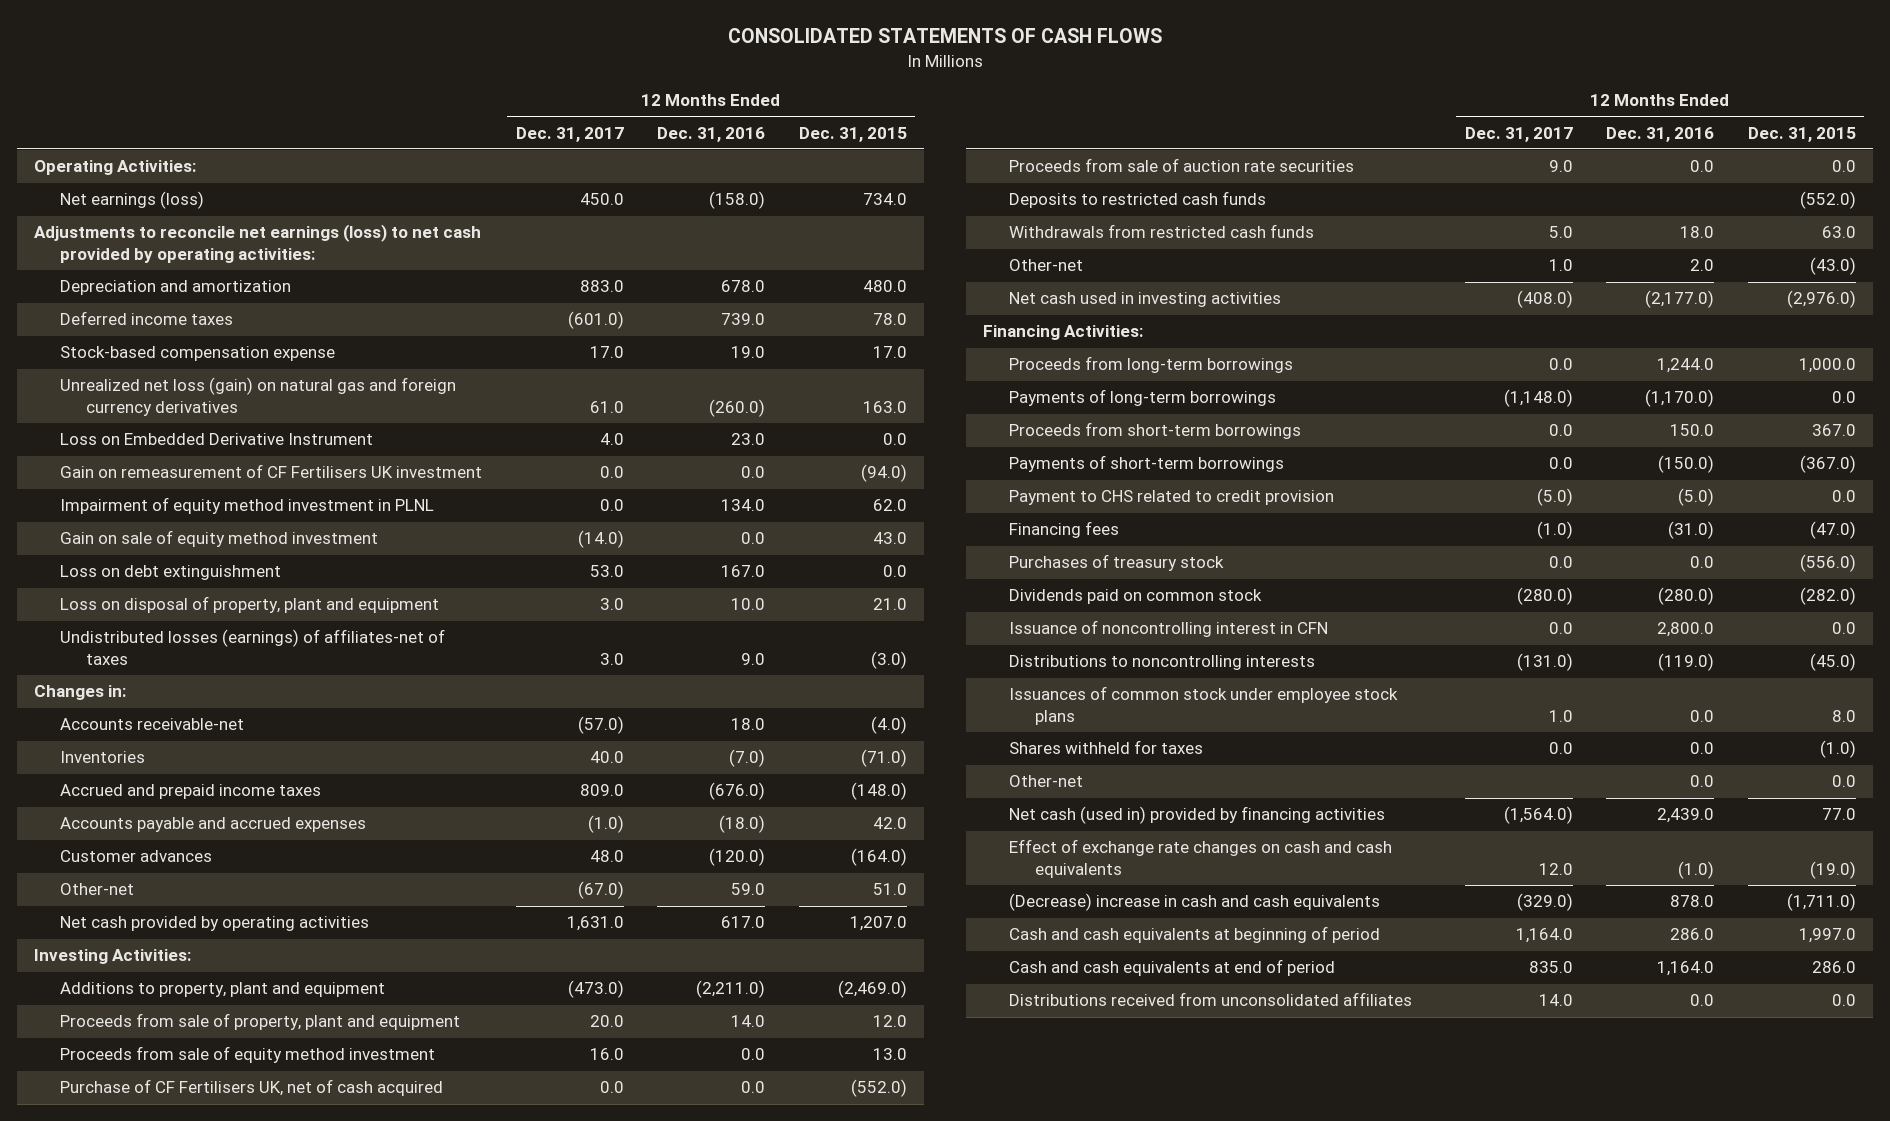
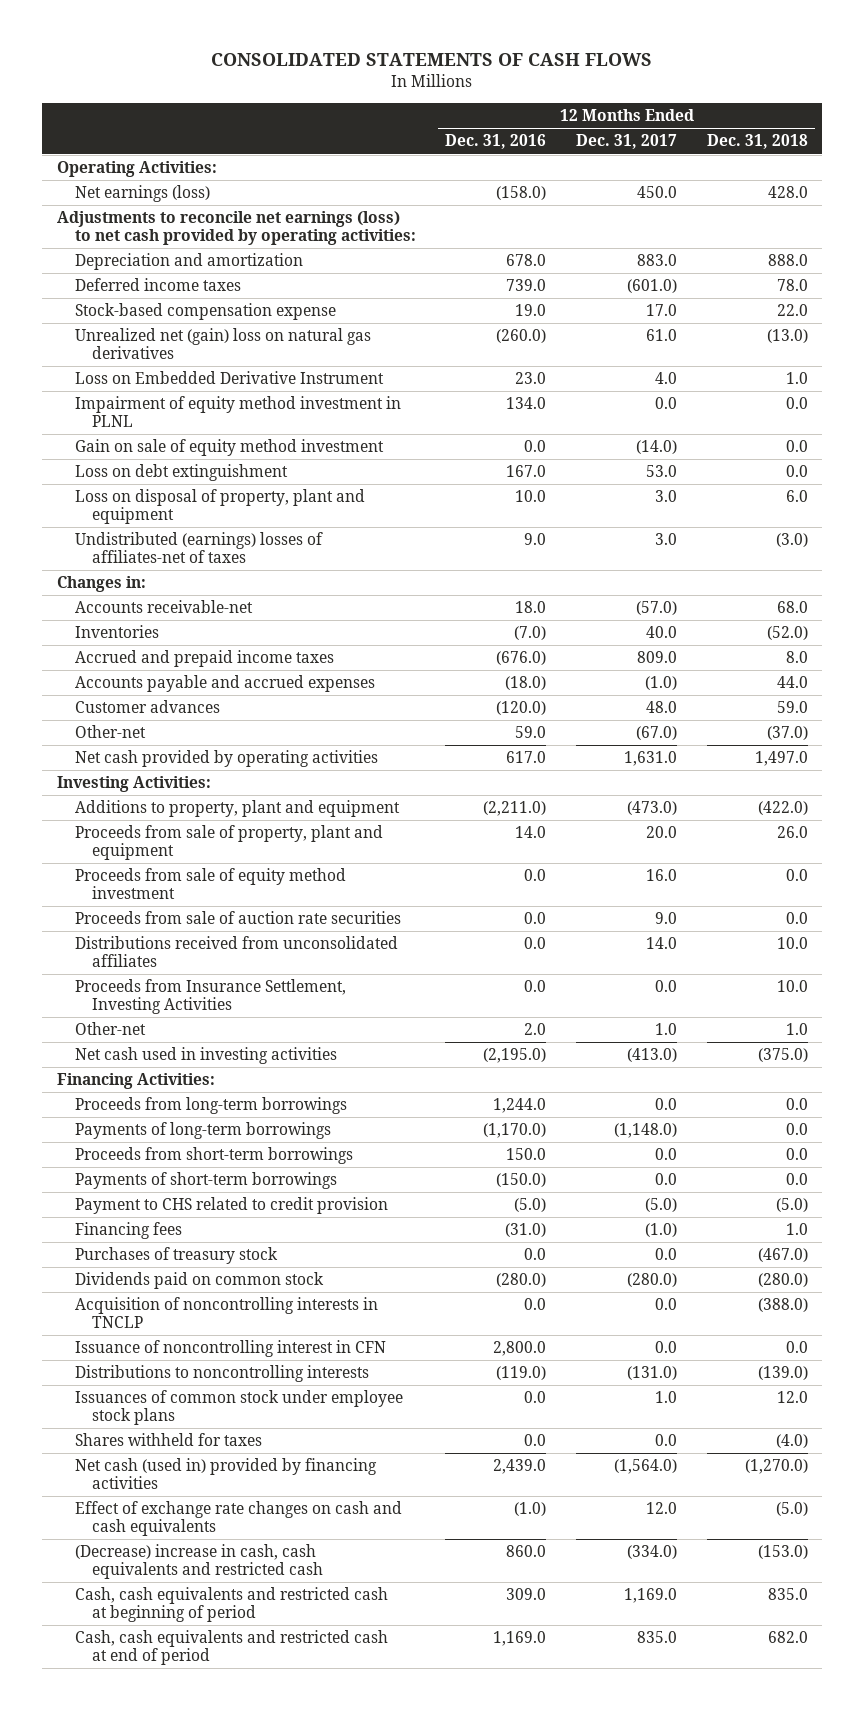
[798,126,907,142] Dec. 31, 2015 -> none
none -> [706,134,808,150] Dec. 31, 2018
[59,377,456,416] Unrealized net loss (gain) on natural gas and foreign currency derivatives -> [74,328,371,360] Unrealized net (gain) loss on natural gas derivatives
[59,464,482,479] Gain on remeasurement of CF Fertilisers UK investment -> none
[59,629,445,665] Undistributed losses (earnings) of affiliates-net of taxes -> [74,532,323,564] Undistributed (earnings) losses of affiliates-net of taxes
[59,1079,443,1097] Purchase of CF Fertilisers UK, net of cash acquired -> none
[1009,191,1267,209] Deposits to restricted cash funds -> none
[1009,224,1315,239] Withdrawals from restricted cash funds -> none
[1009,992,1413,1007] Distributions received from unconsolidated affiliates -> [74,936,398,968] Distributions received from unconsolidated affiliates
none -> [74,979,346,1015] Proceeds from Insurance Settlement, Investing Activities
[1516,290,1573,309] (408.0) -> [627,1048,678,1063] (413.0)
[1645,290,1715,309] (2,177.0) -> [483,1048,547,1064] (2,195.0)
none -> [74,1297,378,1329] Acquisition of noncontrolling interests in TNCLP
[1009,775,1084,788] Other-net -> none
[1009,893,1381,912] (Decrease) increase in cash and cash equivalents -> [74,1544,324,1580] (Decrease) increase in cash, cash equivalents and restricted cash
[1516,893,1573,912] (329.0) -> [627,1545,678,1560] (334.0)
[1670,895,1715,908] 878.0 -> [506,1545,547,1558] 860.0
[1009,926,1381,944] Cash and cash equivalents at beginning of period -> [74,1587,388,1623] Cash, cash equivalents and restricted cash at beginning of period
[1515,928,1573,944] 1,164.0 -> [624,1588,678,1604] 1,169.0
[1670,928,1715,941] 286.0 -> [506,1588,547,1601] 309.0
[1009,959,1336,977] Cash and cash equivalents at end of period -> [74,1630,388,1666] Cash, cash equivalents and restricted cash at end of period
[1657,961,1715,977] 1,164.0 -> [493,1631,547,1647] 1,169.0

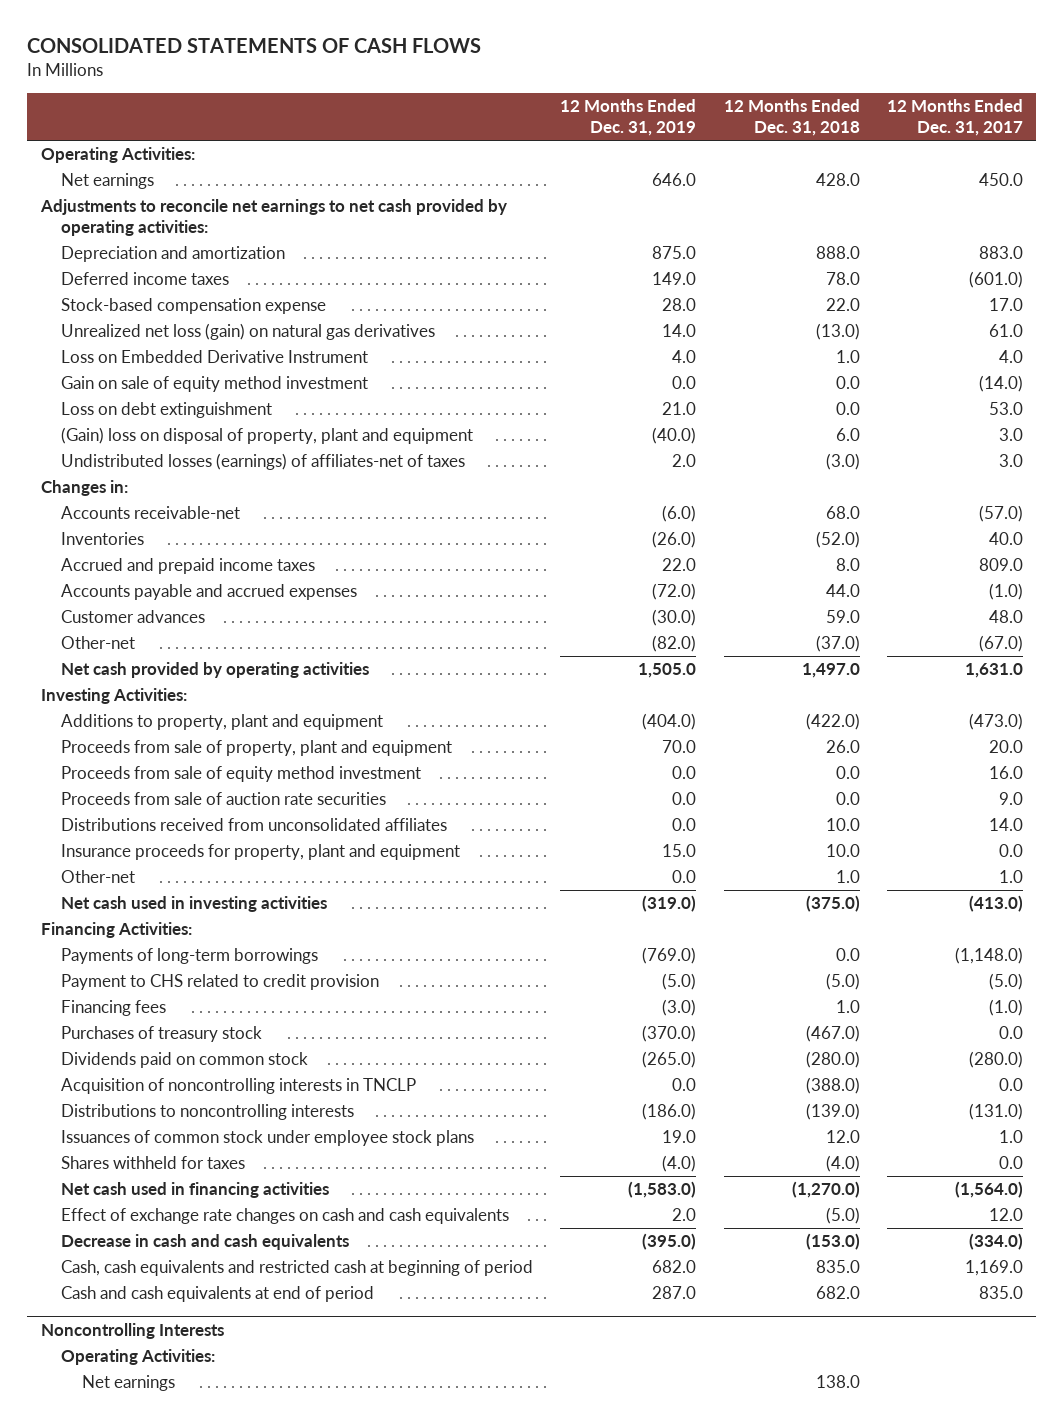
[445,134,547,150] Dec. 31, 2016 -> none
none -> [560,99,697,136] 12 Months Ended Dec. 31, 2019
[74,185,210,203] Net earnings (loss) -> [61,173,155,190] Net earnings
[57,211,416,246] Adjustments to reconcile net earnings (loss) to net cash provided by operating activities: -> [39,199,507,237] Adjustments to reconcile net earnings to net cash provided by operating activities:
[74,328,371,360] Unrealized net (gain) loss on natural gas derivatives -> [61,323,436,341] Unrealized net loss (gain) on natural gas derivatives
[74,396,401,428] Impairment of equity method investment in PLNL -> none
[74,489,365,525] Loss on disposal of property, plant and equipment -> [61,427,474,445] (Gain) loss on disposal of property, plant and equipment
[74,532,323,564] Undistributed (earnings) losses of affiliates-net of taxes -> [61,453,466,471] Undistributed losses (earnings) of affiliates-net of taxes
[74,979,346,1015] Proceeds from Insurance Settlement, Investing Activities -> [61,844,461,861] Insurance proceeds for property, plant and equipment
[74,1097,347,1115] Proceeds from long-term borrowings -> none
[74,1147,353,1165] Proceeds from short-term borrowings -> none
[74,1172,337,1190] Payments of short-term borrowings -> none
[74,1340,386,1358] Issuance of noncontrolling interest in CFN -> none
[74,1458,377,1490] Net cash (used in) provided by financing activities -> [61,1182,330,1199] Net cash used in financing activities
[74,1544,324,1580] (Decrease) increase in cash, cash equivalents and restricted cash -> [61,1234,350,1251] Decrease in cash and cash equivalents
[74,1630,388,1666] Cash, cash equivalents and restricted cash at end of period -> [61,1286,375,1303] Cash and cash equivalents at end of period
none -> [40,1322,224,1339] Noncontrolling Interests
none -> [61,1349,216,1366] Operating Activities:
none -> [81,1375,175,1392] Net earnings

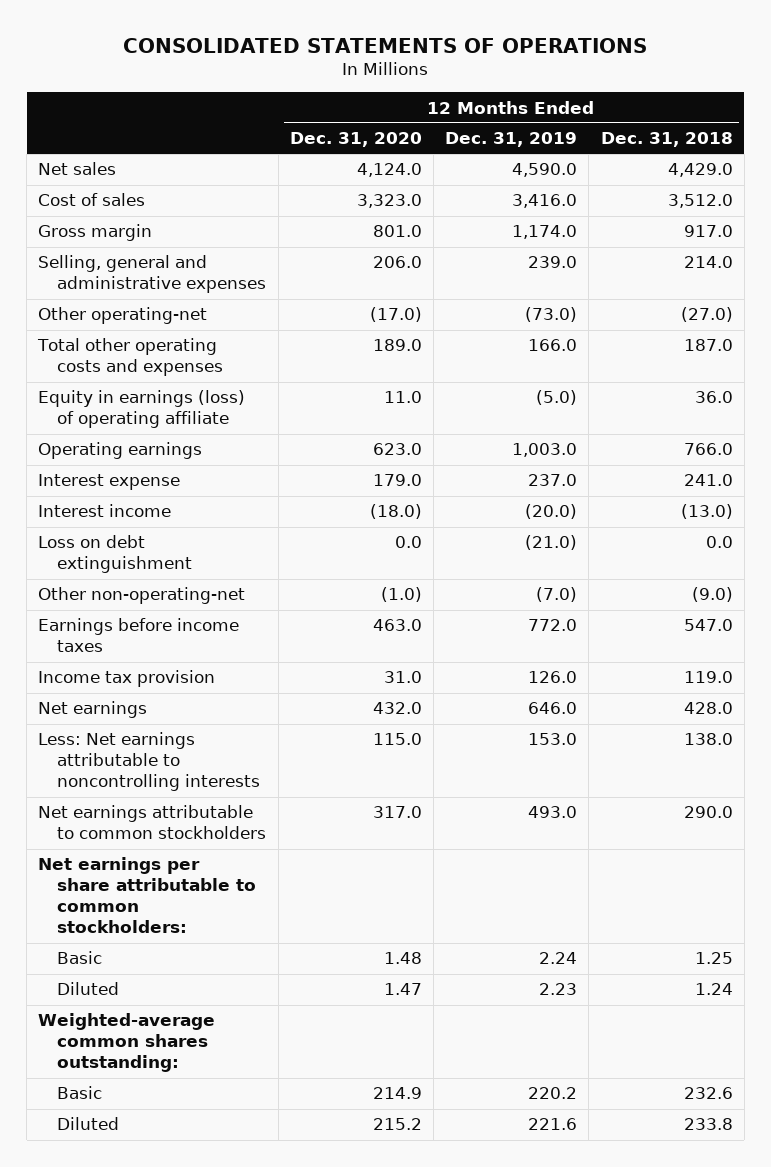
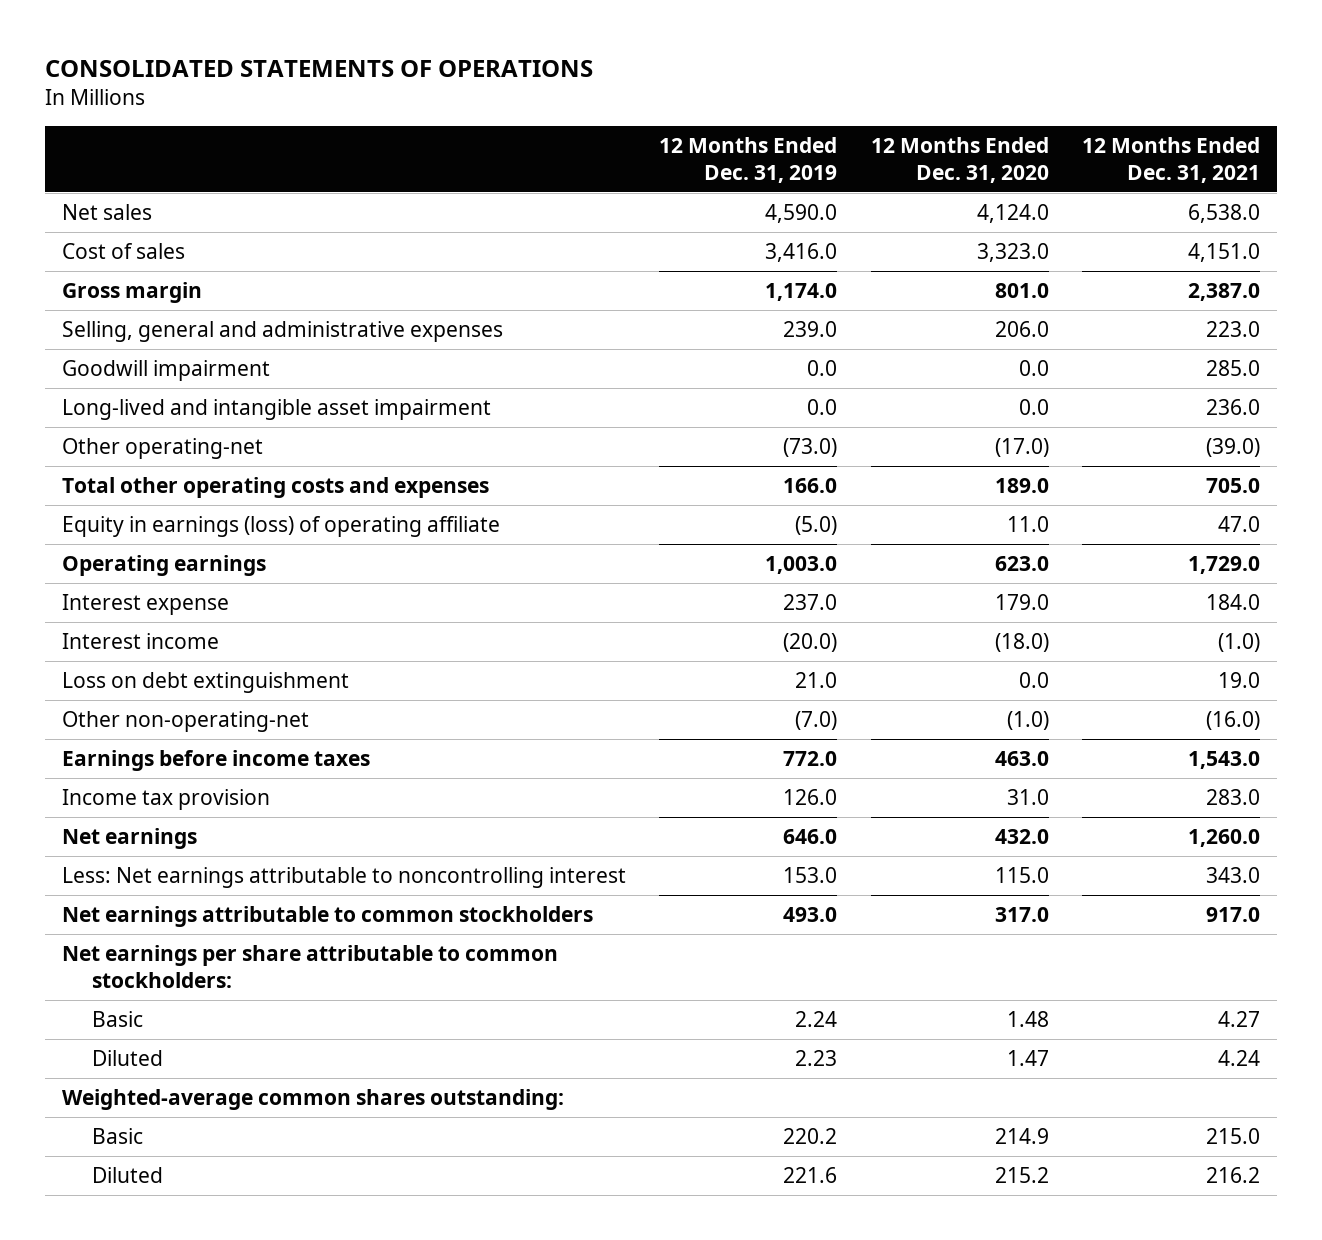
[600,132,733,148] Dec. 31, 2018 -> none
none -> [1082,137,1261,183] 12 Months Ended Dec. 31, 2021
none -> [61,360,270,382] Goodwill impairment
none -> [61,399,491,421] Long-lived and intangible asset impairment
[525,535,578,551] (21.0) -> [795,672,838,689] 21.0
[38,732,261,792] Less: Net earnings attributable to noncontrolling interests -> [61,867,626,889] Less: Net earnings attributable to noncontrolling interest

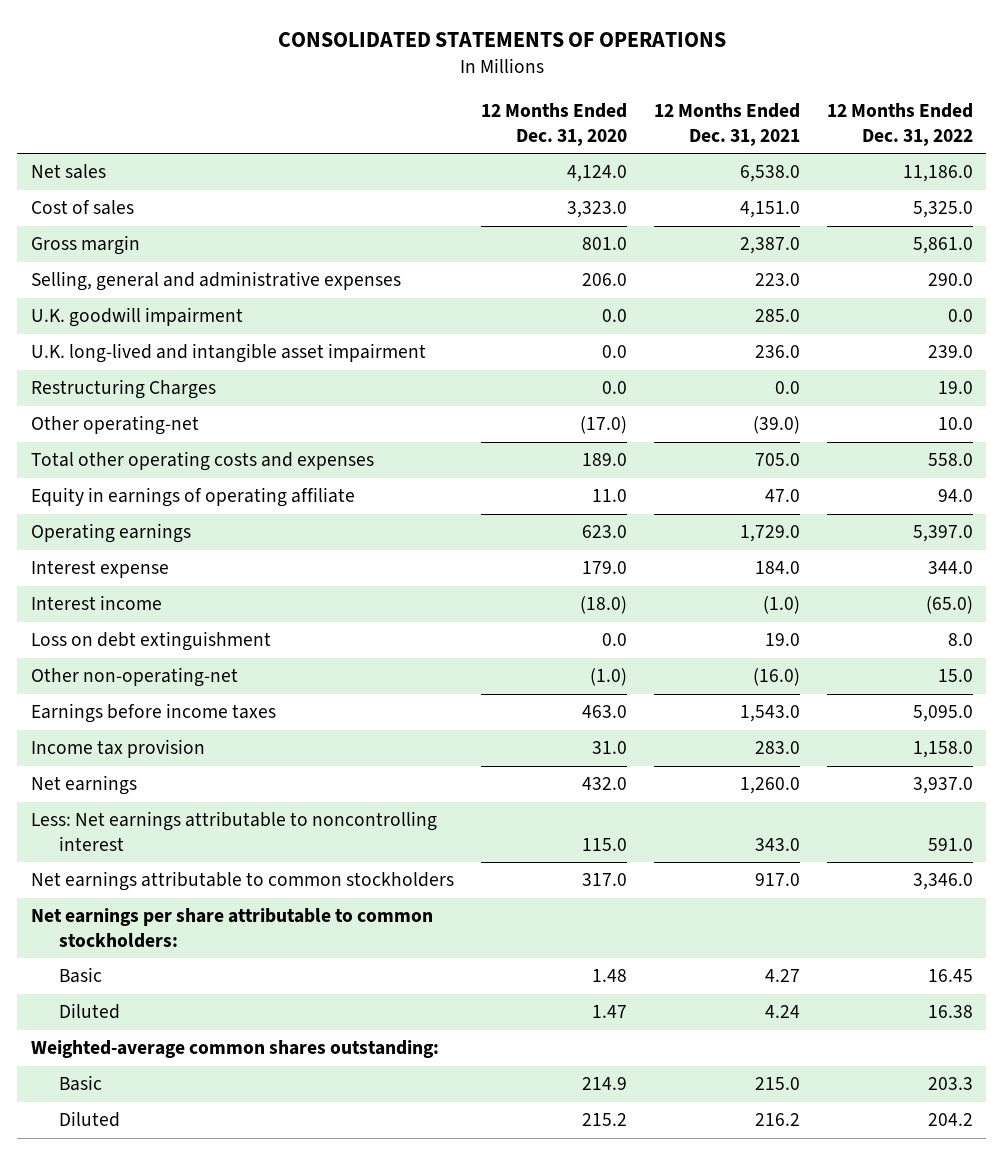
[659,137,838,183] 12 Months Ended Dec. 31, 2019 -> none
none -> [826,102,973,146] 12 Months Ended Dec. 31, 2022
[61,360,270,382] Goodwill impairment -> [30,307,243,328] U.K. goodwill impairment
[61,399,491,421] Long-lived and intangible asset impairment -> [30,343,426,364] U.K. long-lived and intangible asset impairment
none -> [30,379,216,400] Restructuring Charges
[61,516,500,538] Equity in earnings (loss) of operating affiliate -> [30,487,355,508] Equity in earnings of operating affiliate

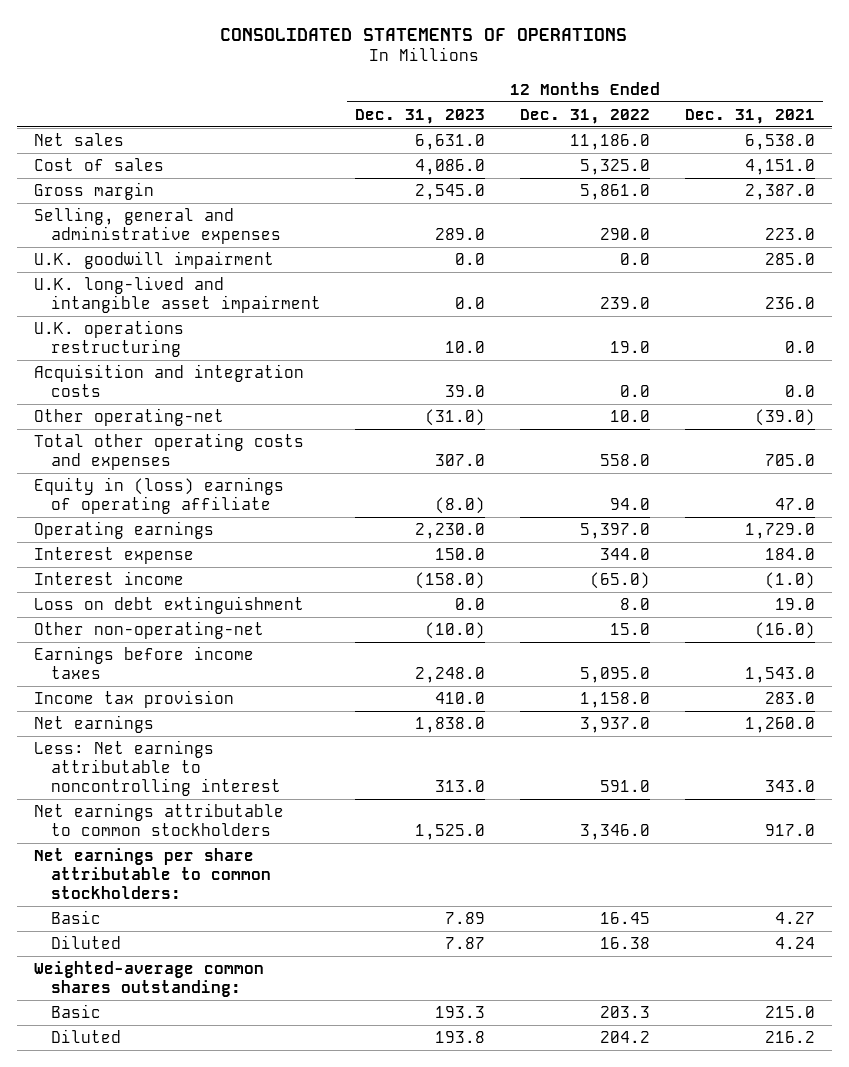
[480,102,627,146] 12 Months Ended Dec. 31, 2020 -> none
none -> [355,108,486,124] Dec. 31, 2023
[30,379,216,400] Restructuring Charges -> [33,319,184,357] U.K. operations restructuring
none -> [33,363,304,397] Acquisition and integration costs
[30,487,355,508] Equity in earnings of operating affiliate -> [33,476,284,514] Equity in (loss) earnings of operating affiliate

